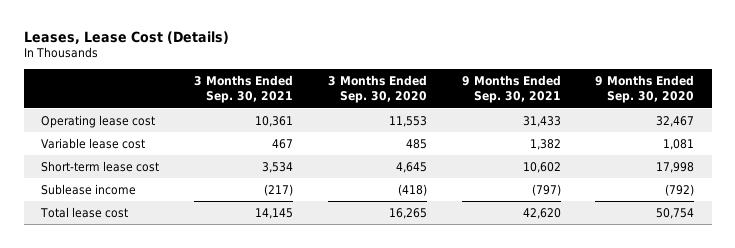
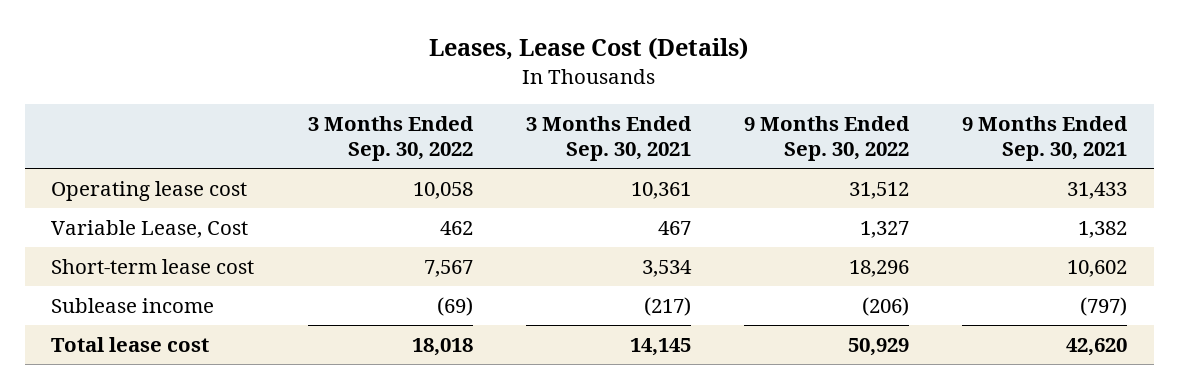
[327,75,427,104] 3 Months Ended Sep. 30, 2020 -> none
[595,75,695,104] 9 Months Ended Sep. 30, 2020 -> none
none -> [307,116,474,161] 3 Months Ended Sep. 30, 2022
none -> [744,116,911,161] 9 Months Ended Sep. 30, 2022
[41,137,146,149] Variable lease cost -> [51,220,249,239] Variable Lease, Cost

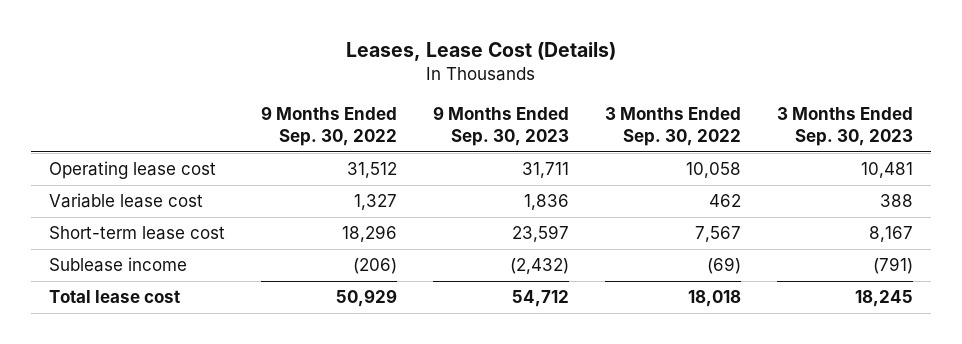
[525,116,692,161] 3 Months Ended Sep. 30, 2021 -> none
[962,116,1129,161] 9 Months Ended Sep. 30, 2021 -> none
none -> [433,105,570,146] 9 Months Ended Sep. 30, 2023
none -> [777,106,914,146] 3 Months Ended Sep. 30, 2023
[51,220,249,239] Variable Lease, Cost -> [49,193,204,209] Variable lease cost

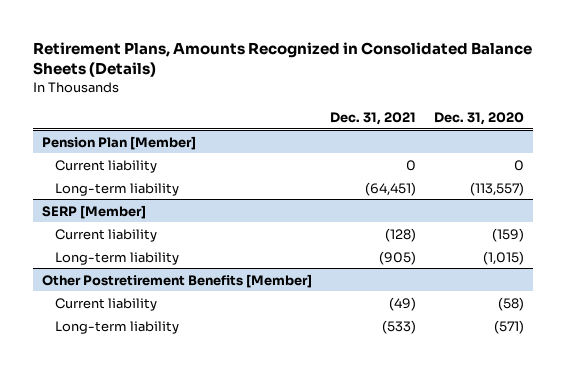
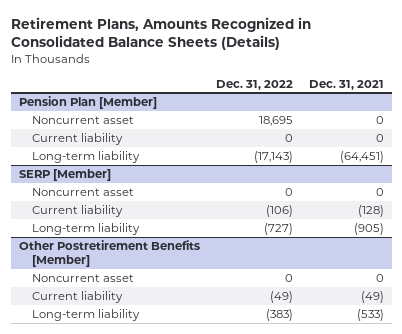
[433,112,524,126] Dec. 31, 2020 -> none
none -> [215,79,293,90] Dec. 31, 2022
none -> [32,115,135,124] Noncurrent asset
none -> [32,187,135,196] Noncurrent asset
none -> [32,273,135,282] Noncurrent asset

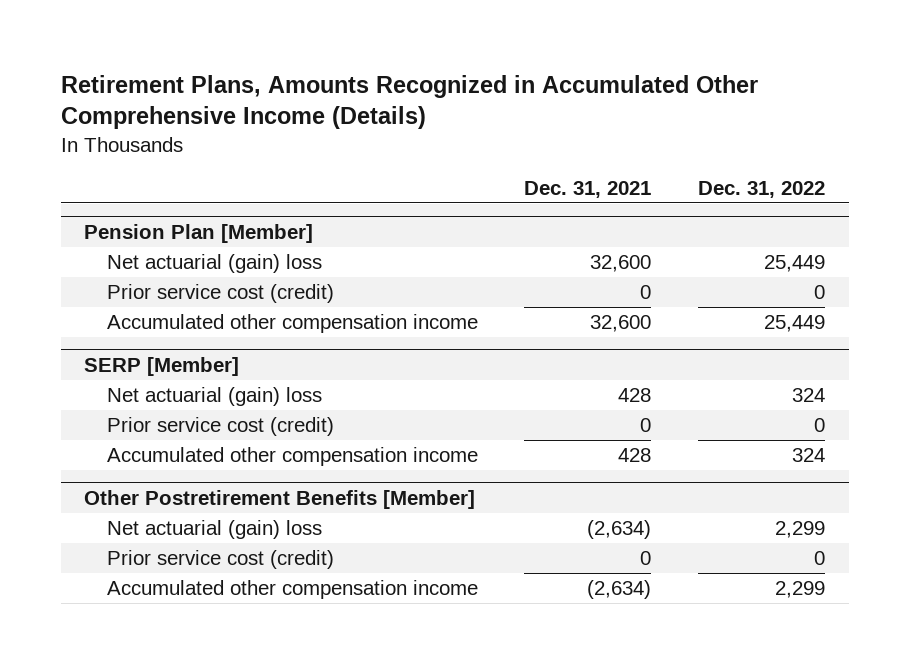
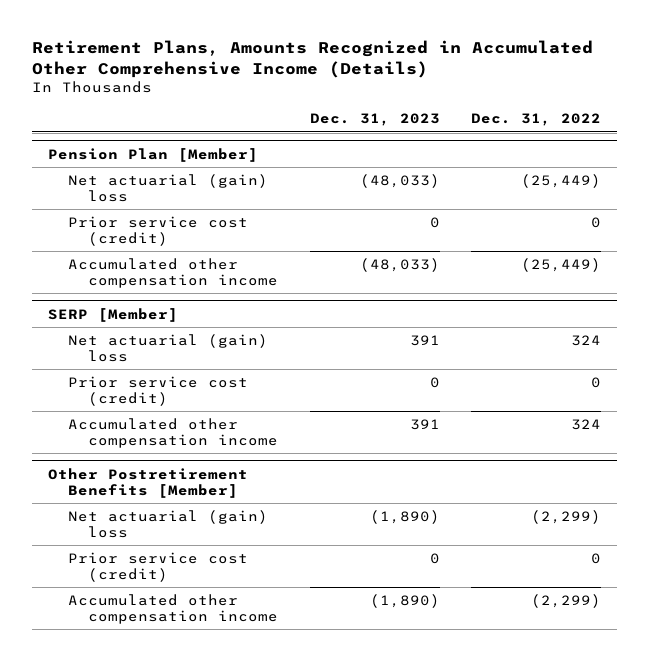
[524,180,652,198] Dec. 31, 2021 -> none
none -> [309,113,440,127] Dec. 31, 2023
[764,255,826,273] 25,449 -> [521,173,602,188] (25,449)
[764,315,826,333] 25,449 -> [521,257,602,272] (25,449)
[775,521,826,539] 2,299 -> [531,509,602,524] (2,299)
[775,581,826,599] 2,299 -> [531,593,602,608] (2,299)

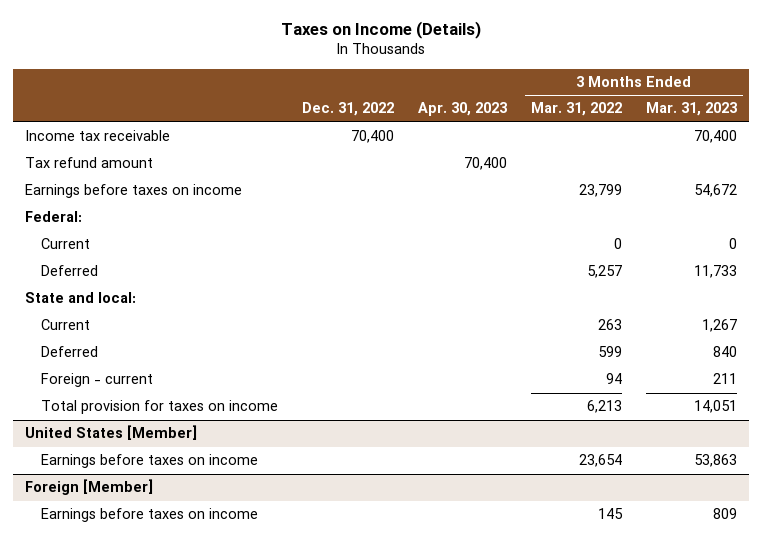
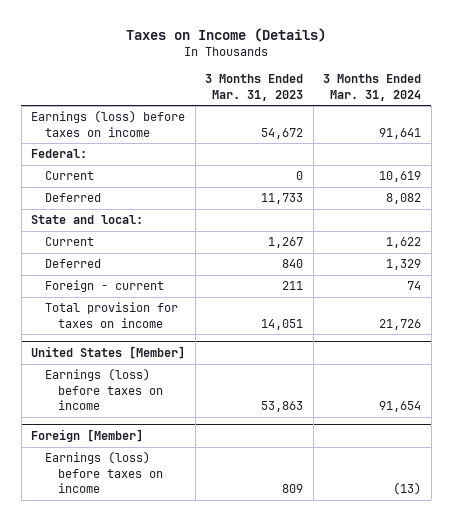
[302,102,395,117] Dec. 31, 2022 -> none
[418,102,508,117] Apr. 30, 2023 -> none
[531,102,623,117] Mar. 31, 2022 -> none
none -> [323,74,422,101] 3 Months Ended Mar. 31, 2024
[24,130,170,142] Income tax receivable -> none
[24,157,153,169] Tax refund amount -> none
[24,184,242,199] Earnings before taxes on income -> [31,110,186,137] Earnings (loss) before taxes on income
[40,454,258,469] Earnings before taxes on income -> [44,368,163,411] Earnings (loss) before taxes on income
[40,508,258,523] Earnings before taxes on income -> [44,451,163,494] Earnings (loss) before taxes on income

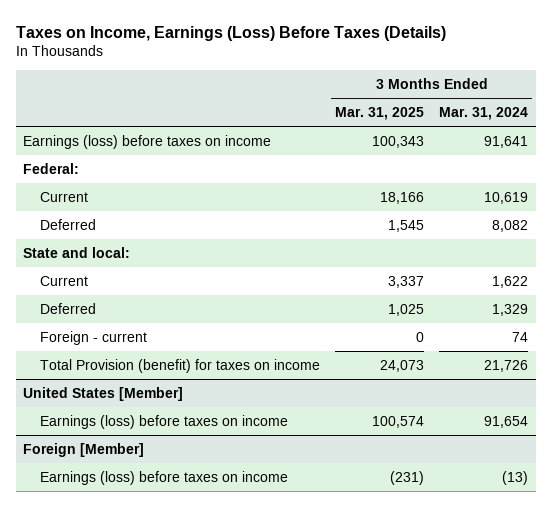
[126,27,327,42] Taxes on Income (Details) -> [16,25,447,41] Taxes on Income, Earnings (Loss) Before Taxes (Details)
[205,74,304,101] 3 Months Ended Mar. 31, 2023 -> none
none -> [335,106,425,120] Mar. 31, 2025
[44,302,178,328] Total provision for taxes on income -> [40,358,321,373] Total Provision (benefit) for taxes on income

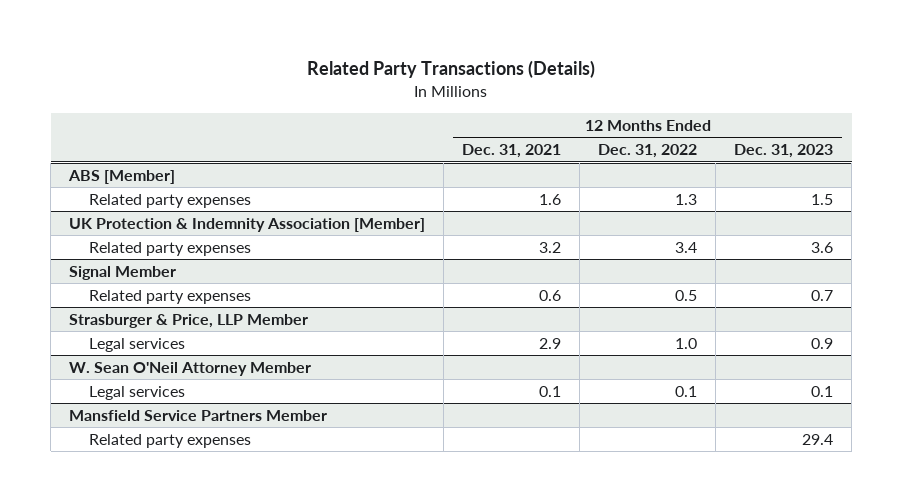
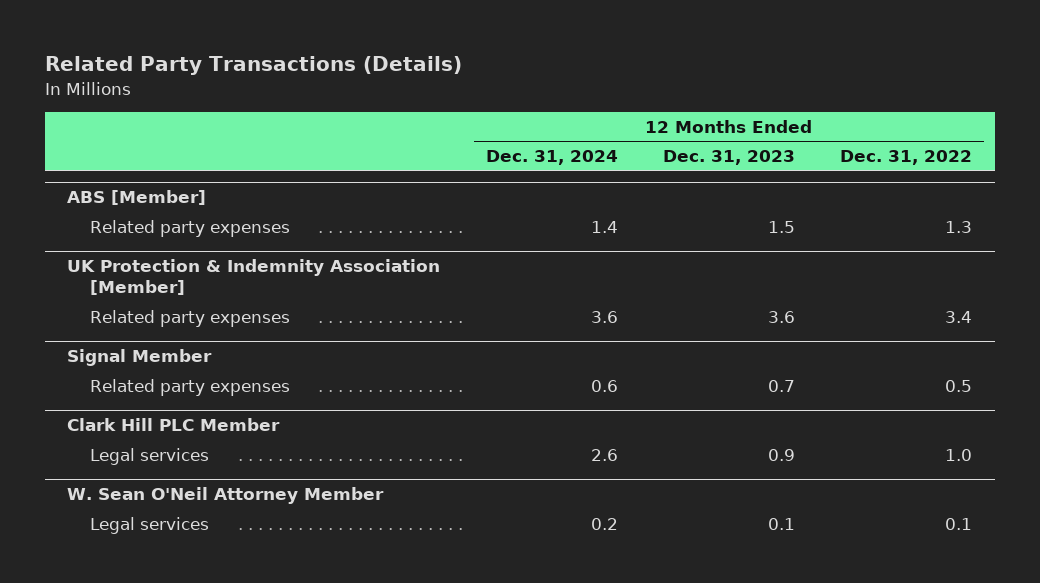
[462,144,562,159] Dec. 31, 2021 -> none
none -> [485,150,618,166] Dec. 31, 2024
[69,313,309,328] Strasburger & Price, LLP Member -> none
none -> [67,418,281,432] Clark Hill PLC Member
[69,409,328,421] Mansfield Service Partners Member -> none
[88,433,251,448] Related party expenses -> none

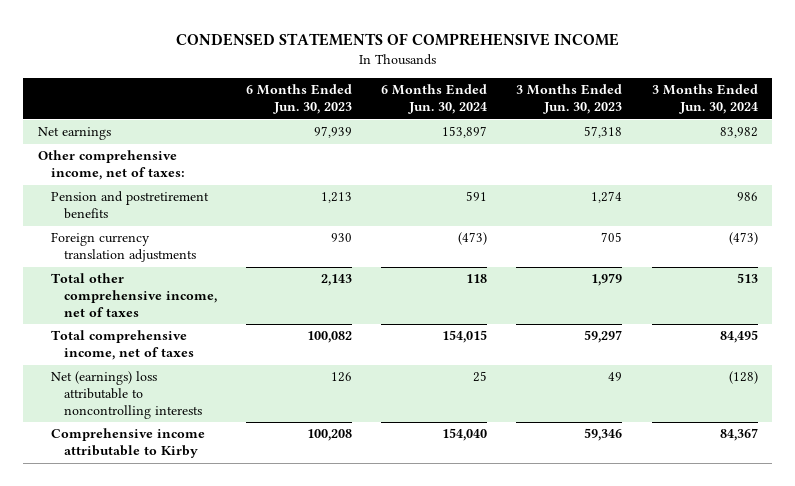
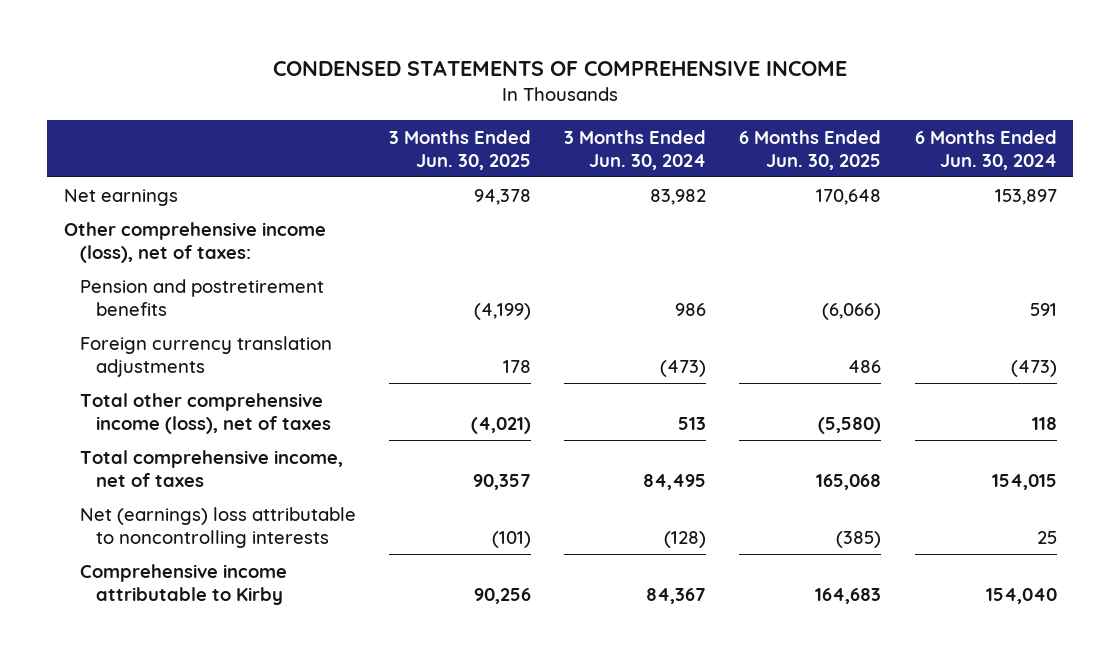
[245,84,352,115] 6 Months Ended Jun. 30, 2023 -> none
[516,84,623,115] 3 Months Ended Jun. 30, 2023 -> none
none -> [389,129,532,170] 3 Months Ended Jun. 30, 2025
none -> [739,129,882,170] 6 Months Ended Jun. 30, 2025
[37,150,185,181] Other comprehensive income, net of taxes: -> [63,221,326,263] Other comprehensive income (loss), net of taxes:
[50,273,217,318] Total other comprehensive income, net of taxes -> [80,392,332,434] Total other comprehensive income (loss), net of taxes

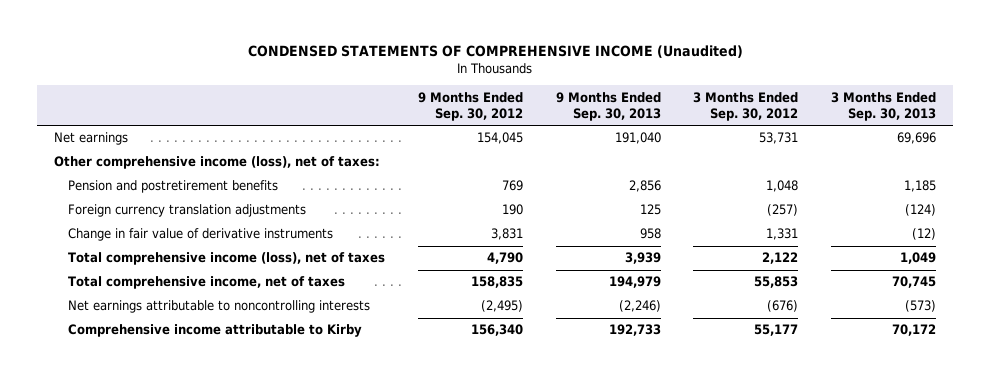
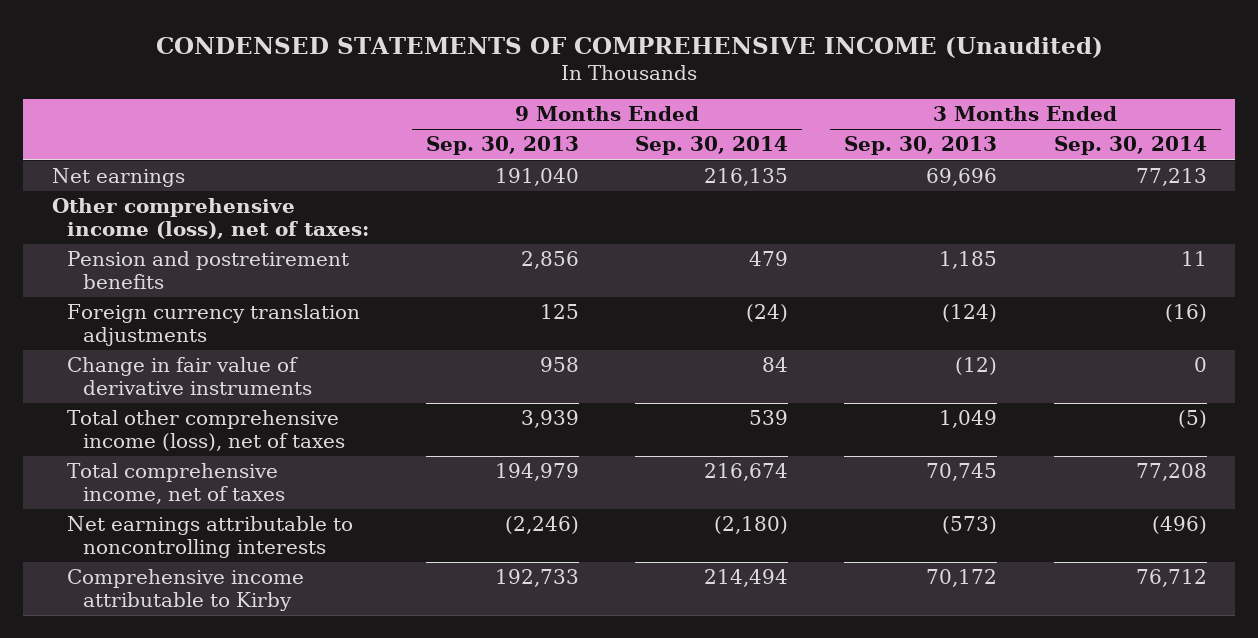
[417,91,523,121] 9 Months Ended Sep. 30, 2012 -> none
[693,91,799,121] 3 Months Ended Sep. 30, 2012 -> none
none -> [634,136,788,156] Sep. 30, 2014
none -> [1053,136,1207,156] Sep. 30, 2014
[68,252,386,266] Total comprehensive income (loss), net of taxes -> [67,410,346,451] Total other comprehensive income (loss), net of taxes

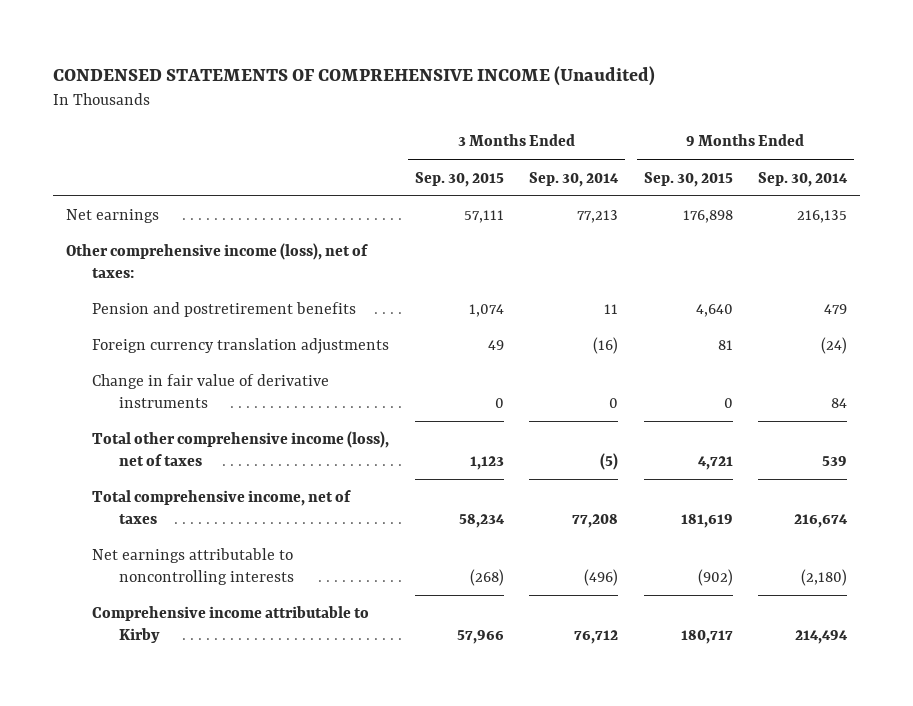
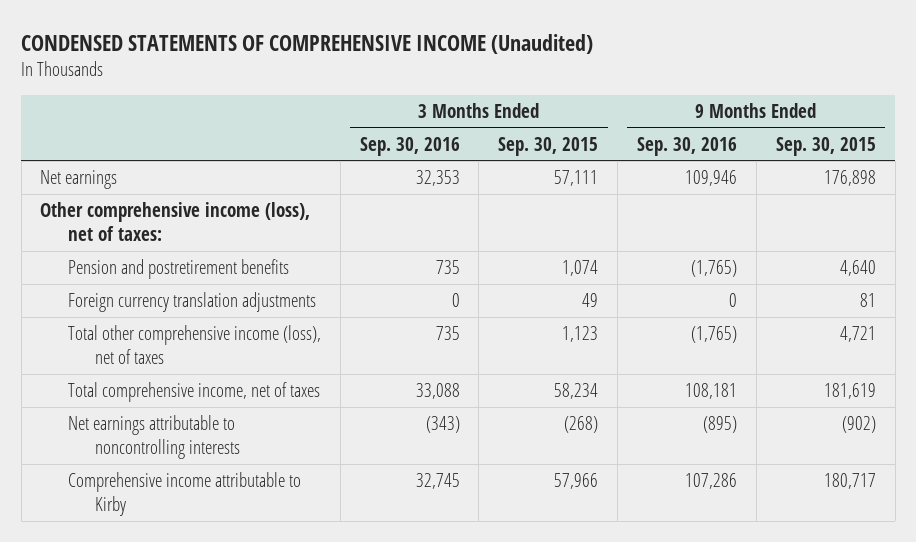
[529,171,620,187] Sep. 30, 2014 -> none
[758,171,849,187] Sep. 30, 2014 -> none
none -> [359,136,460,156] Sep. 30, 2016
none -> [636,136,737,156] Sep. 30, 2016
[92,374,330,409] Change in fair value of derivative instruments -> none

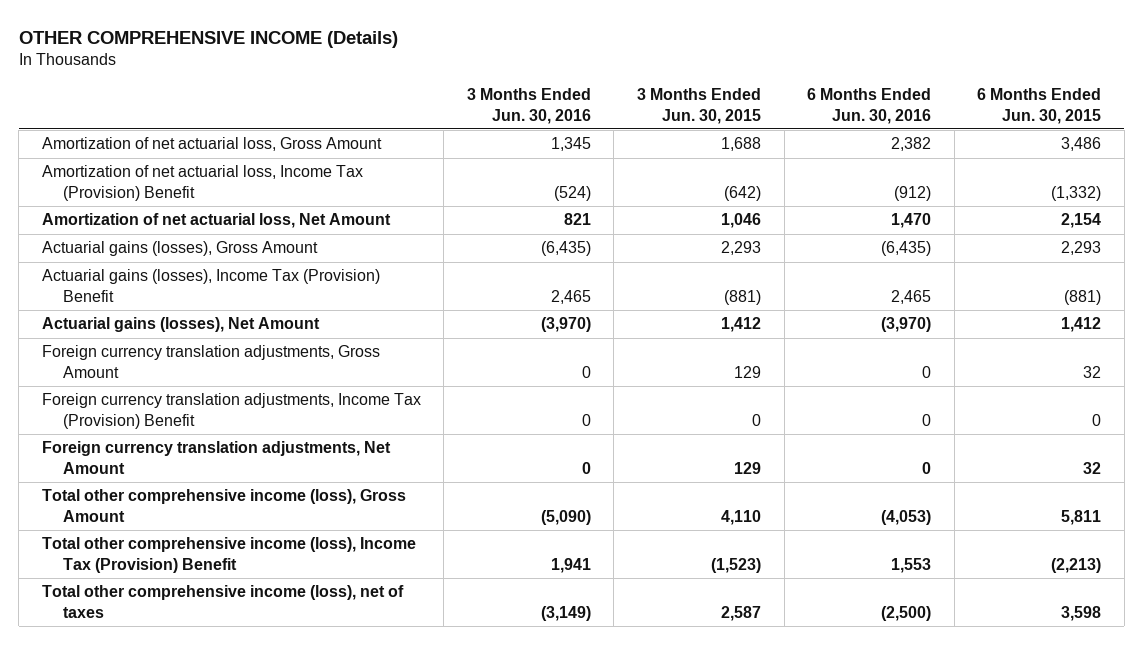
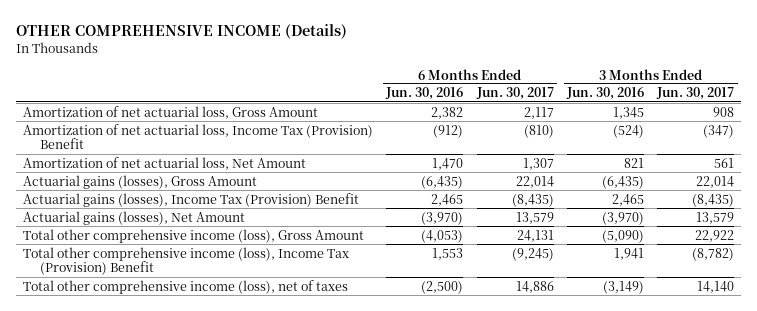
[636,88,761,124] 3 Months Ended Jun. 30, 2015 -> none
[977,88,1102,124] 6 Months Ended Jun. 30, 2015 -> none
none -> [475,87,554,101] Jun. 30, 2017
none -> [656,87,735,101] Jun. 30, 2017
[41,345,380,378] Foreign currency translation adjustments, Gross Amount -> none
[41,393,421,429] Foreign currency translation adjustments, Income Tax (Provision) Benefit -> none
[41,441,391,474] Foreign currency translation adjustments, Net Amount -> none

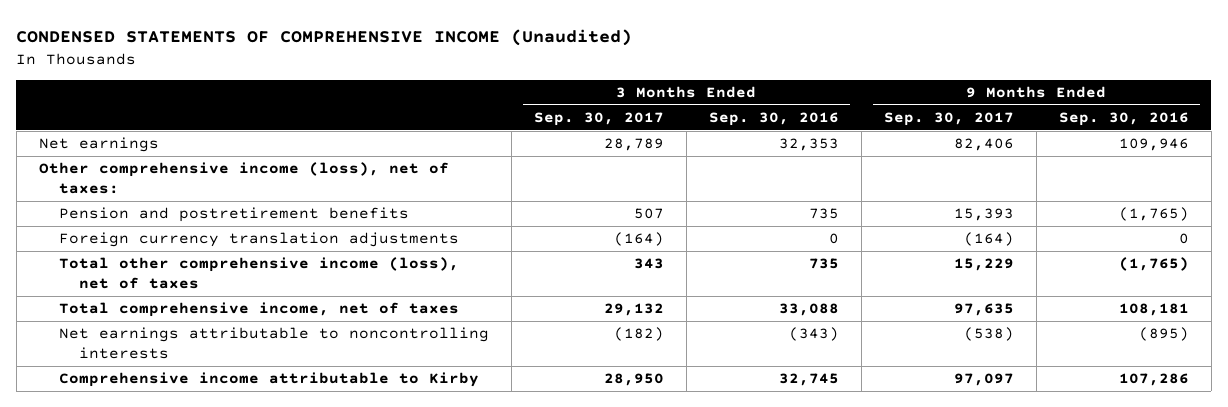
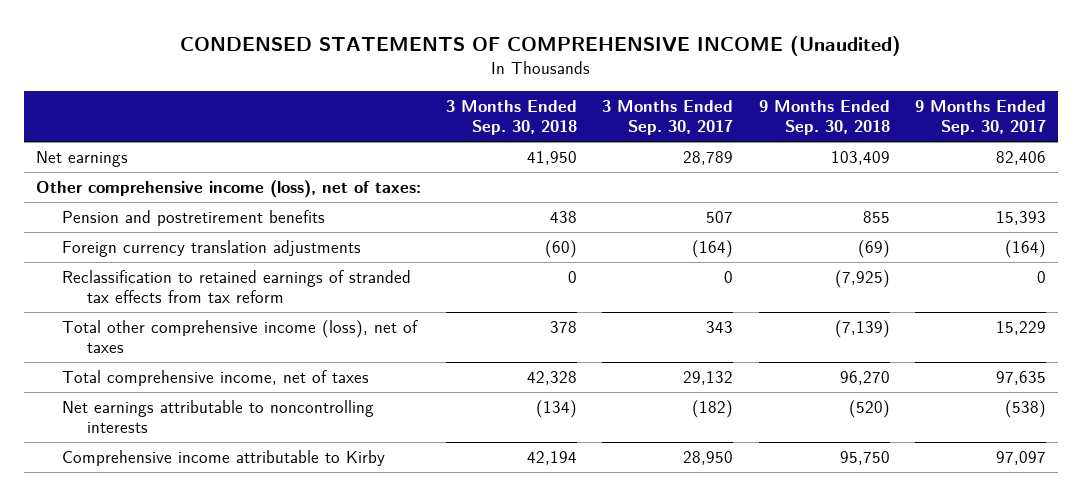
[708,112,839,127] Sep. 30, 2016 -> none
[1058,112,1189,127] Sep. 30, 2016 -> none
none -> [446,100,578,136] 3 Months Ended Sep. 30, 2018
none -> [758,100,890,136] 9 Months Ended Sep. 30, 2018
none -> [61,269,411,304] Reclassification to retained earnings of stranded tax effects from tax reform

